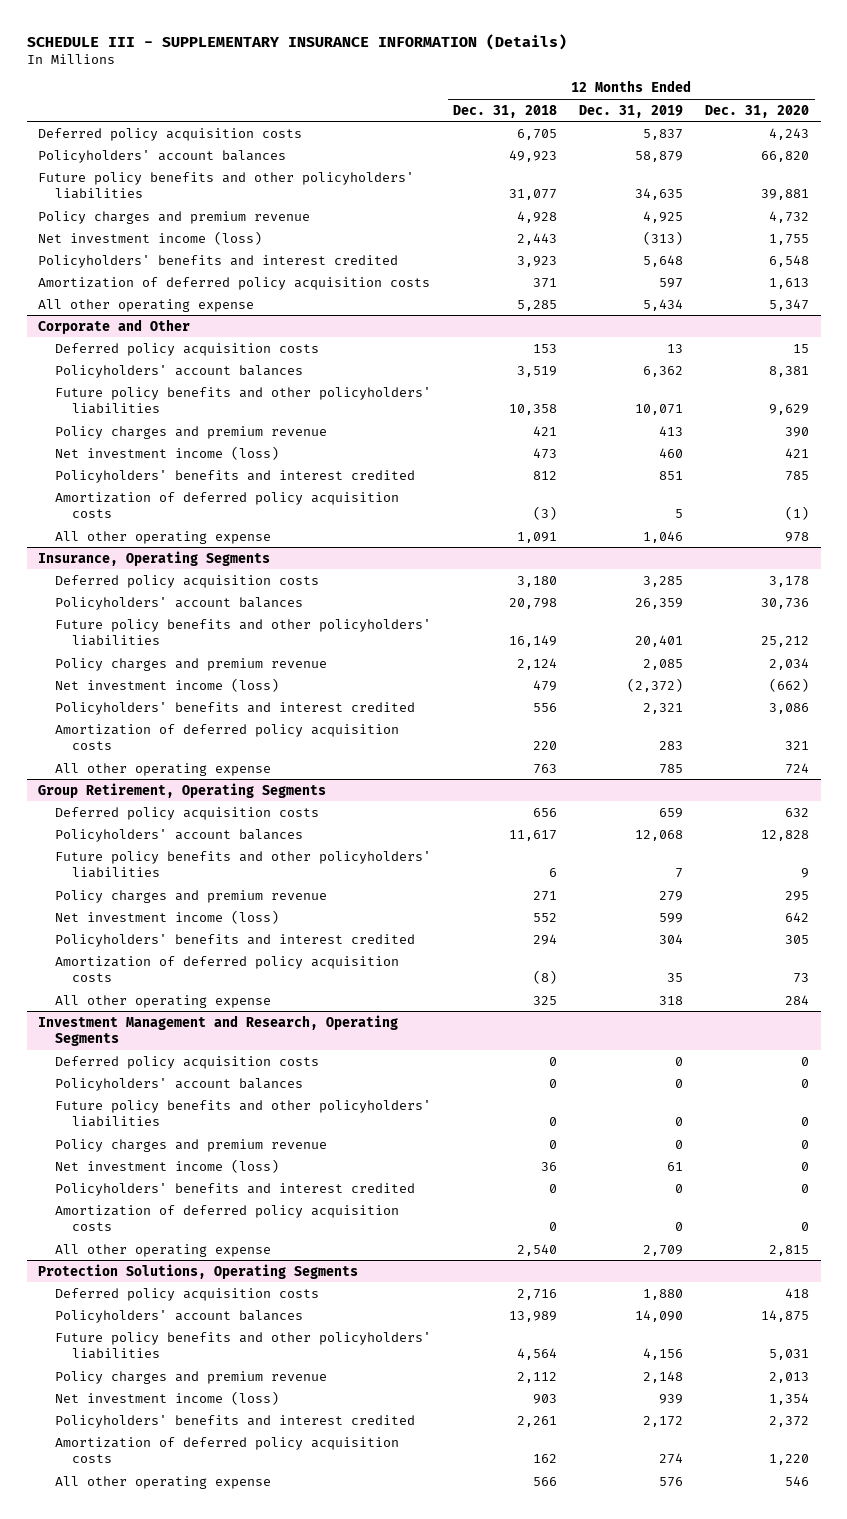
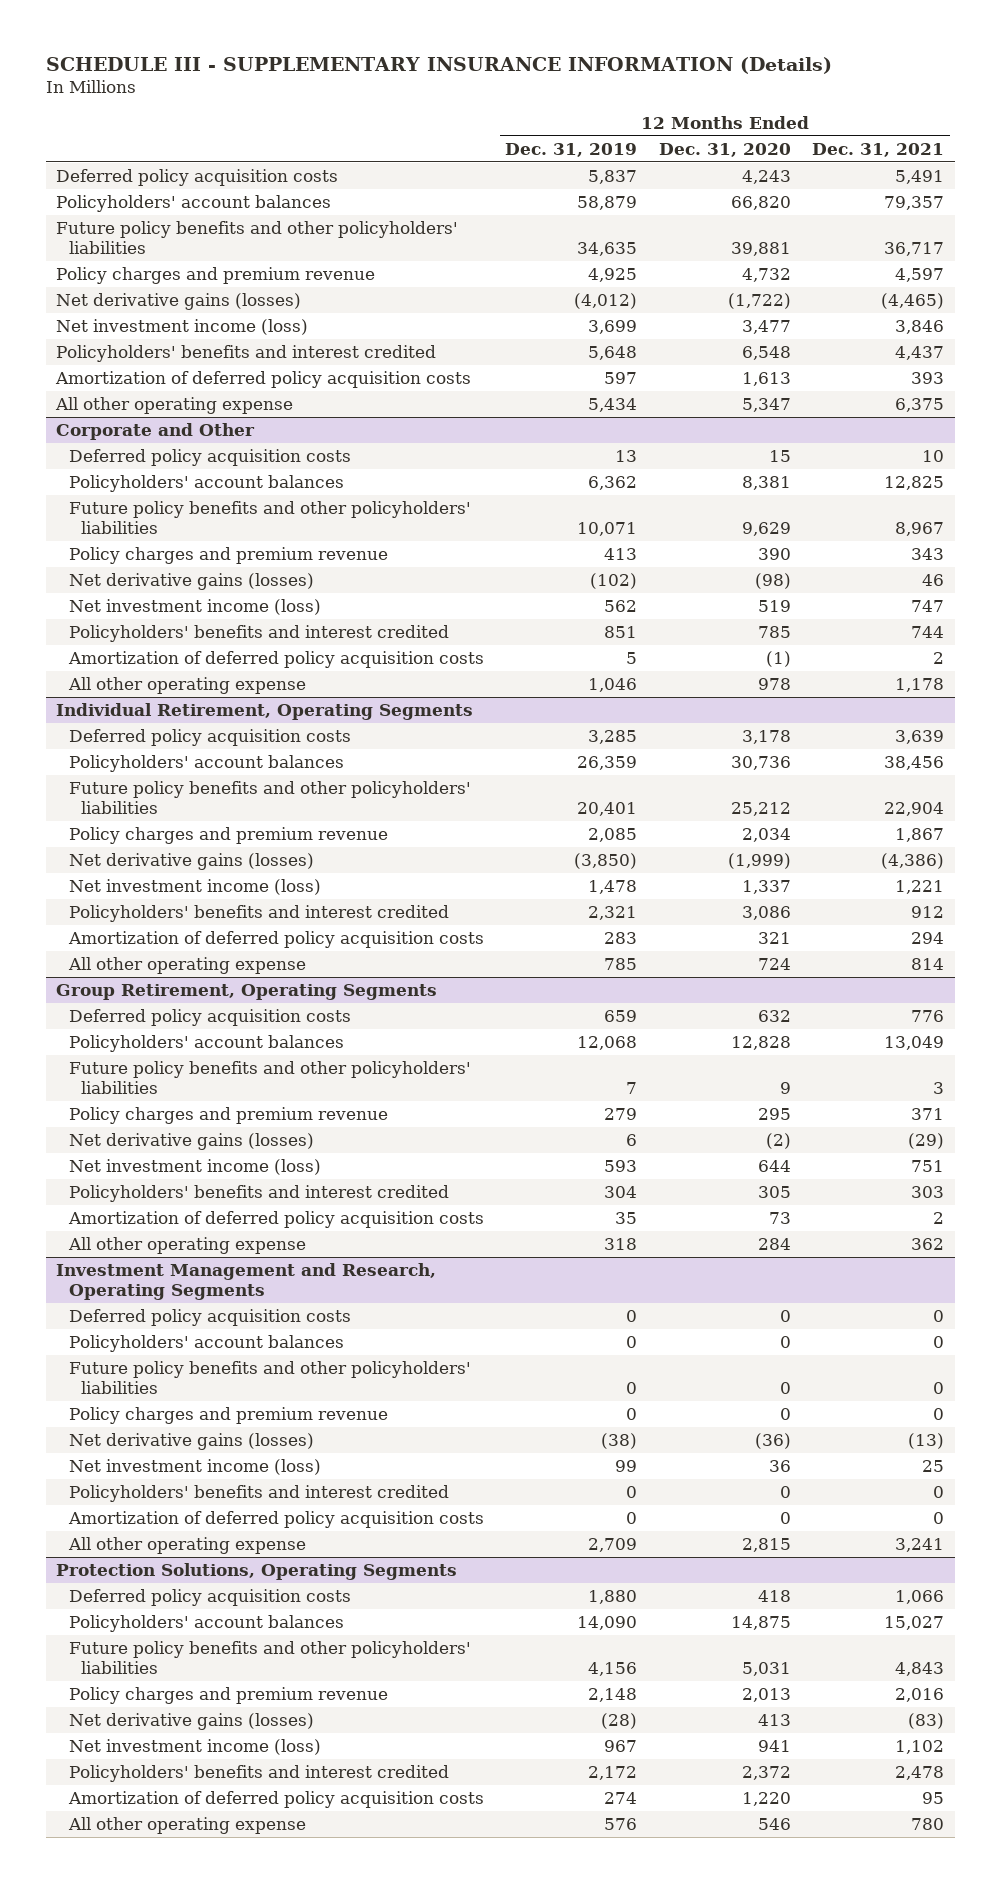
[453,104,558,118] Dec. 31, 2018 -> none
none -> [812,142,945,157] Dec. 31, 2021
none -> [56,292,302,310] Net derivative gains (losses)
[643,230,684,245] (313) -> [588,319,638,334] 3,699
[769,233,810,245] 1,755 -> [741,319,791,334] 3,477
none -> [68,572,314,590] Net derivative gains (losses)
[659,447,684,458] 460 -> [604,599,638,612] 562
[785,447,810,458] 421 -> [757,599,791,612] 519
[37,550,270,566] Insurance, Operating Segments -> none
none -> [56,702,474,720] Individual Retirement, Operating Segments
none -> [68,852,314,870] Net derivative gains (losses)
[627,677,684,692] (2,372) -> [588,879,638,894] 1,478
[769,677,810,692] (662) -> [741,879,791,894] 1,337
none -> [68,1132,314,1150] Net derivative gains (losses)
[659,912,684,923] 599 -> [604,1159,638,1172] 593
[785,911,810,922] 642 -> [757,1159,791,1172] 644
none -> [68,1432,314,1450] Net derivative gains (losses)
[667,1161,684,1171] 61 -> [615,1459,638,1472] 99
[801,1161,810,1171] 0 -> [768,1459,791,1472] 36
none -> [68,1712,314,1730] Net derivative gains (losses)
[659,1393,684,1404] 939 -> [604,1739,638,1752] 967
[769,1392,810,1405] 1,354 -> [757,1739,791,1752] 941

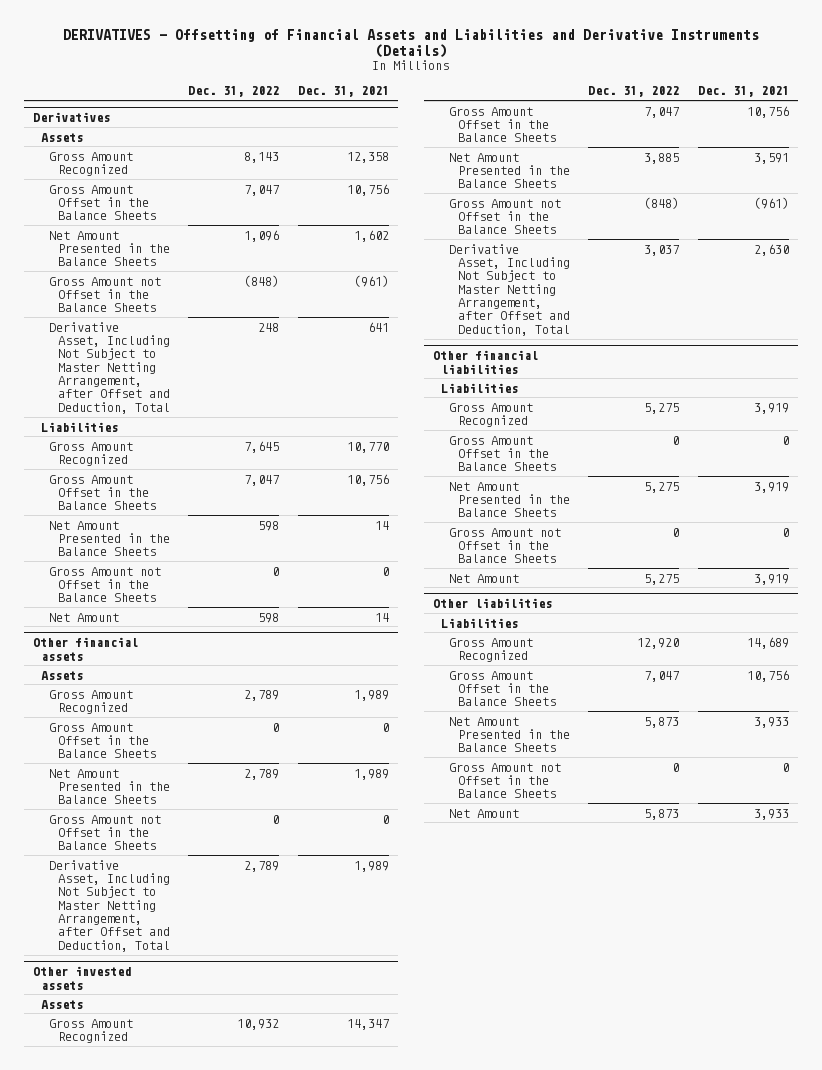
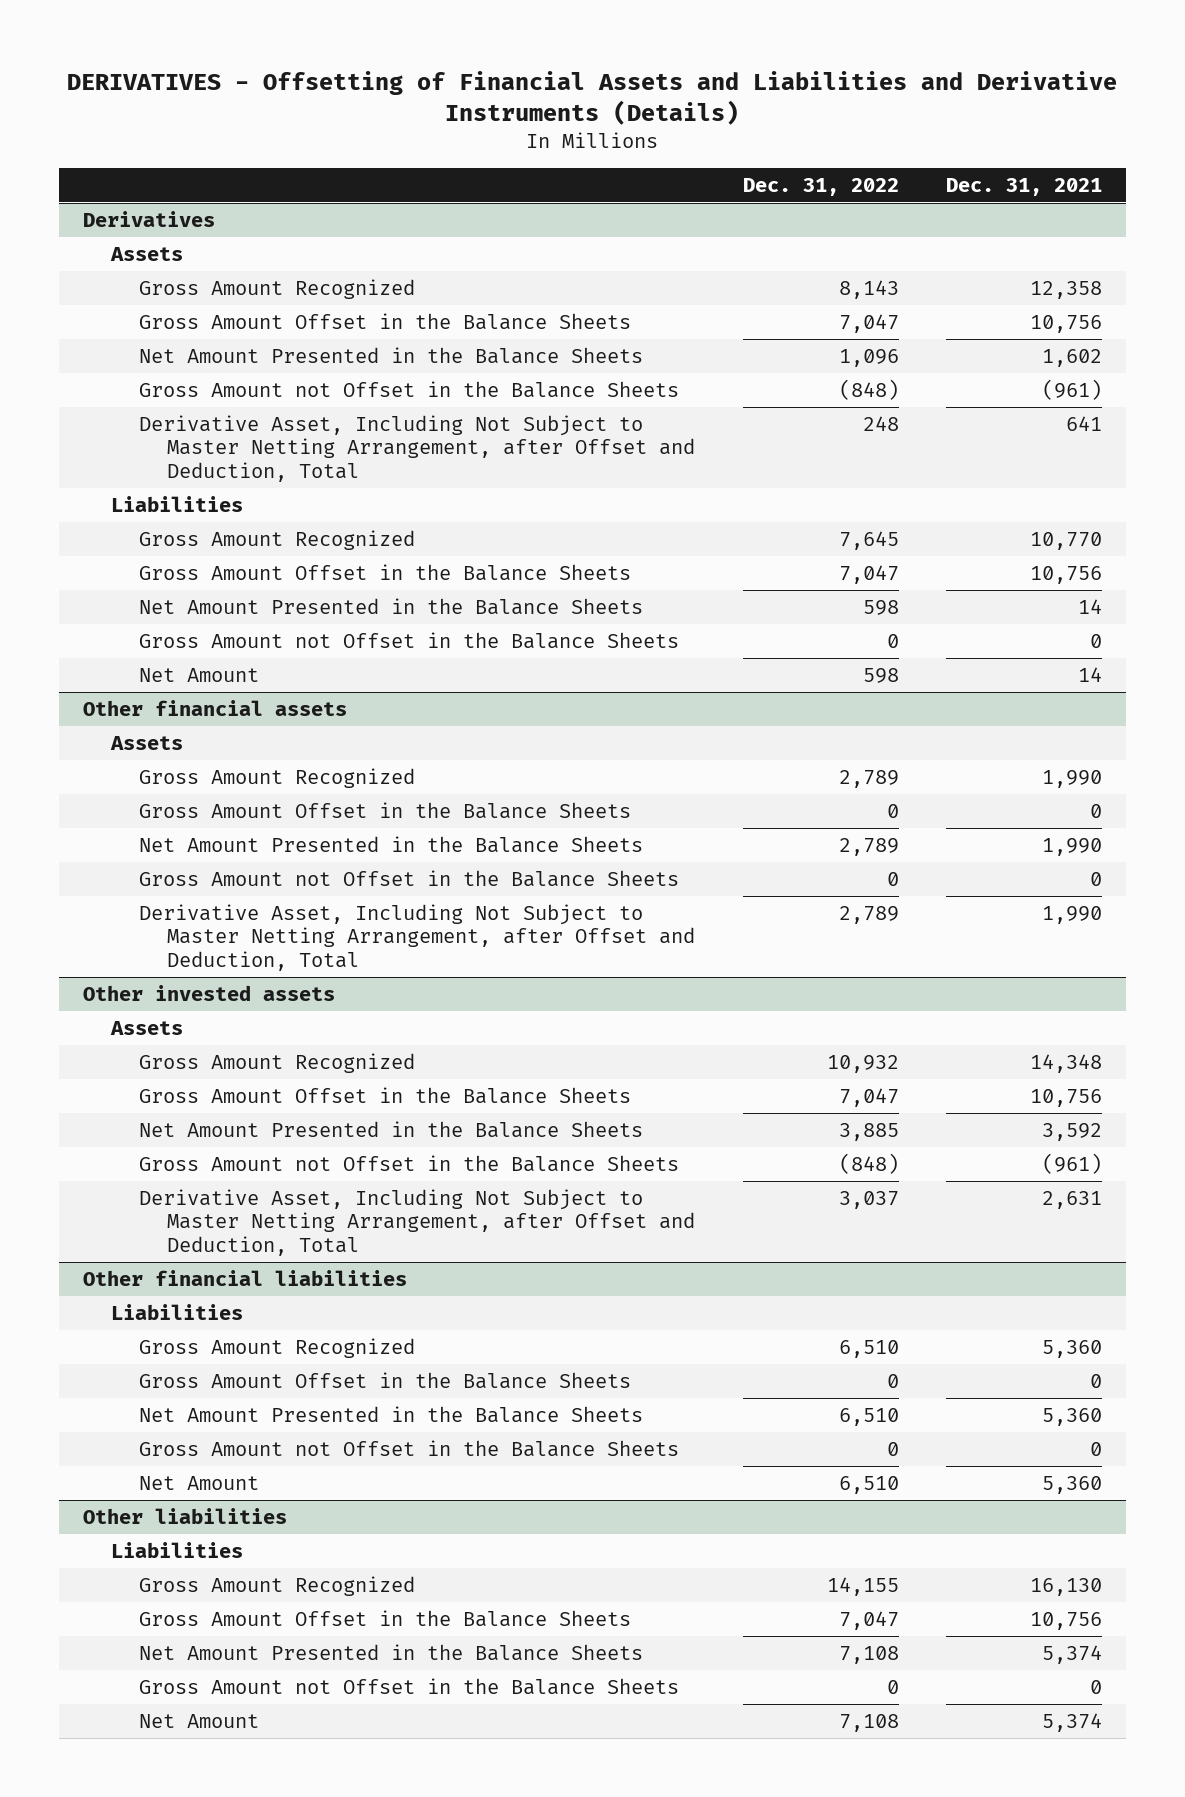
[353,689,389,701] 1,989 -> [1042,769,1103,788] 1,990
[353,768,389,780] 1,989 -> [1042,837,1103,856] 1,990
[353,860,389,872] 1,989 -> [1042,905,1103,924] 1,990
[346,1018,389,1030] 14,347 -> [1030,1053,1103,1073] 14,348
[753,152,789,164] 3,591 -> [1042,1122,1103,1141] 3,592
[753,243,789,256] 2,630 -> [1042,1190,1103,1209] 2,631
[644,402,680,414] 5,275 -> [838,1339,899,1358] 6,510
[753,402,789,414] 3,919 -> [1042,1339,1103,1358] 5,360
[644,481,680,493] 5,275 -> [838,1407,899,1426] 6,510
[753,481,789,493] 3,919 -> [1042,1407,1103,1426] 5,360
[644,573,680,585] 5,275 -> [838,1475,899,1494] 6,510
[753,573,789,585] 3,919 -> [1042,1475,1103,1494] 5,360
[637,637,680,649] 12,920 -> [826,1576,899,1596] 14,155
[746,636,789,649] 14,689 -> [1030,1577,1103,1596] 16,130
[644,716,680,728] 5,873 -> [838,1645,899,1664] 7,108
[753,716,789,728] 3,933 -> [1042,1644,1103,1664] 5,374
[644,808,680,820] 5,873 -> [838,1713,899,1732] 7,108
[753,808,789,820] 3,933 -> [1042,1712,1103,1732] 5,374

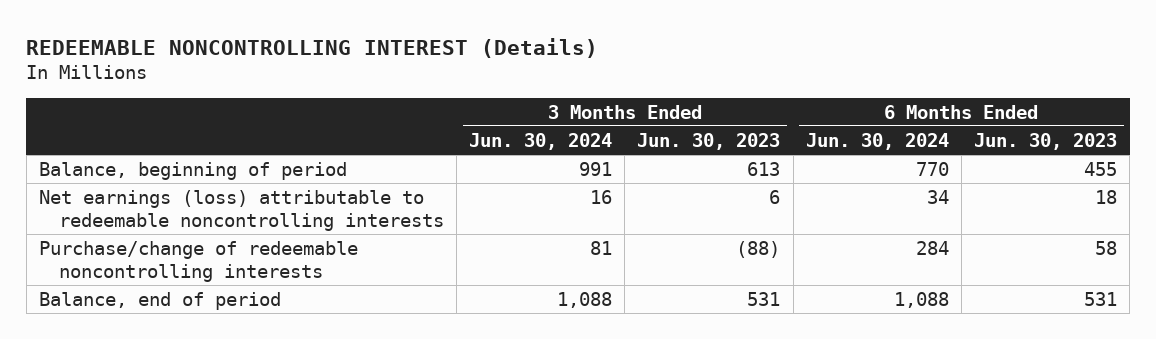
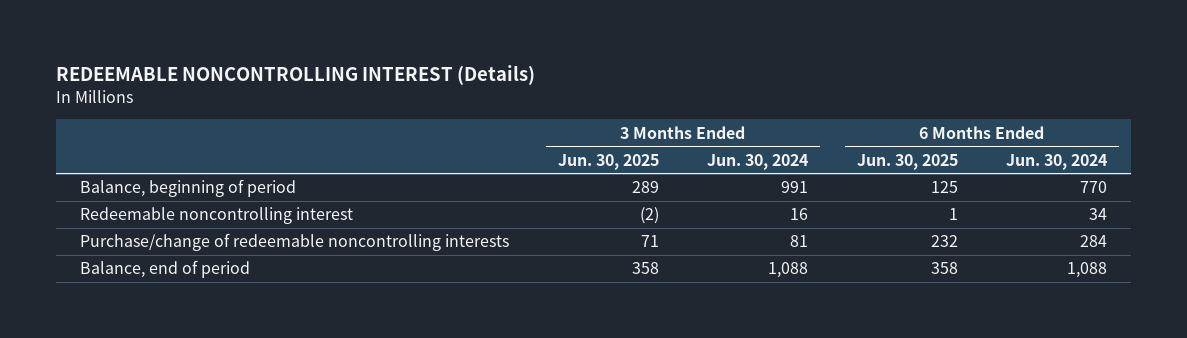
[637,132,781,150] Jun. 30, 2023 -> none
[974,132,1118,150] Jun. 30, 2023 -> none
none -> [557,153,659,170] Jun. 30, 2025
none -> [856,153,958,170] Jun. 30, 2025
[38,189,444,231] Net earnings (loss) attributable to redeemable noncontrolling interests -> [80,207,354,225] Redeemable noncontrolling interest

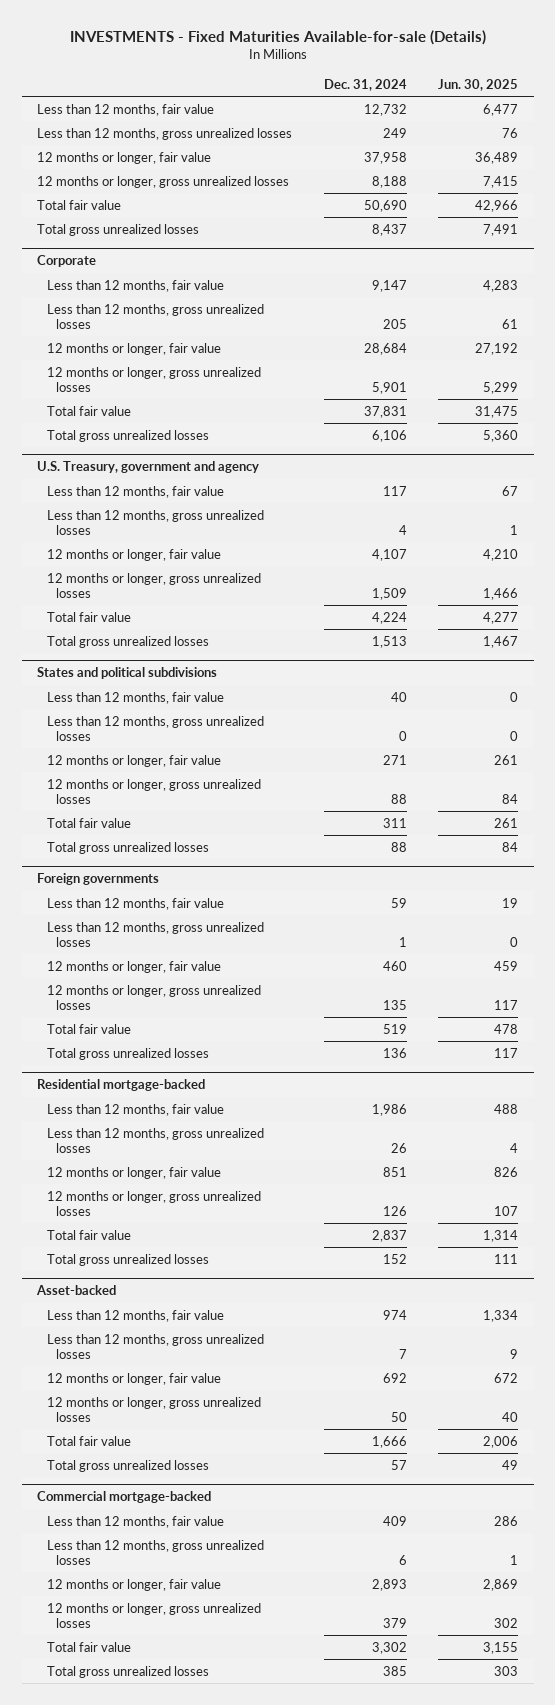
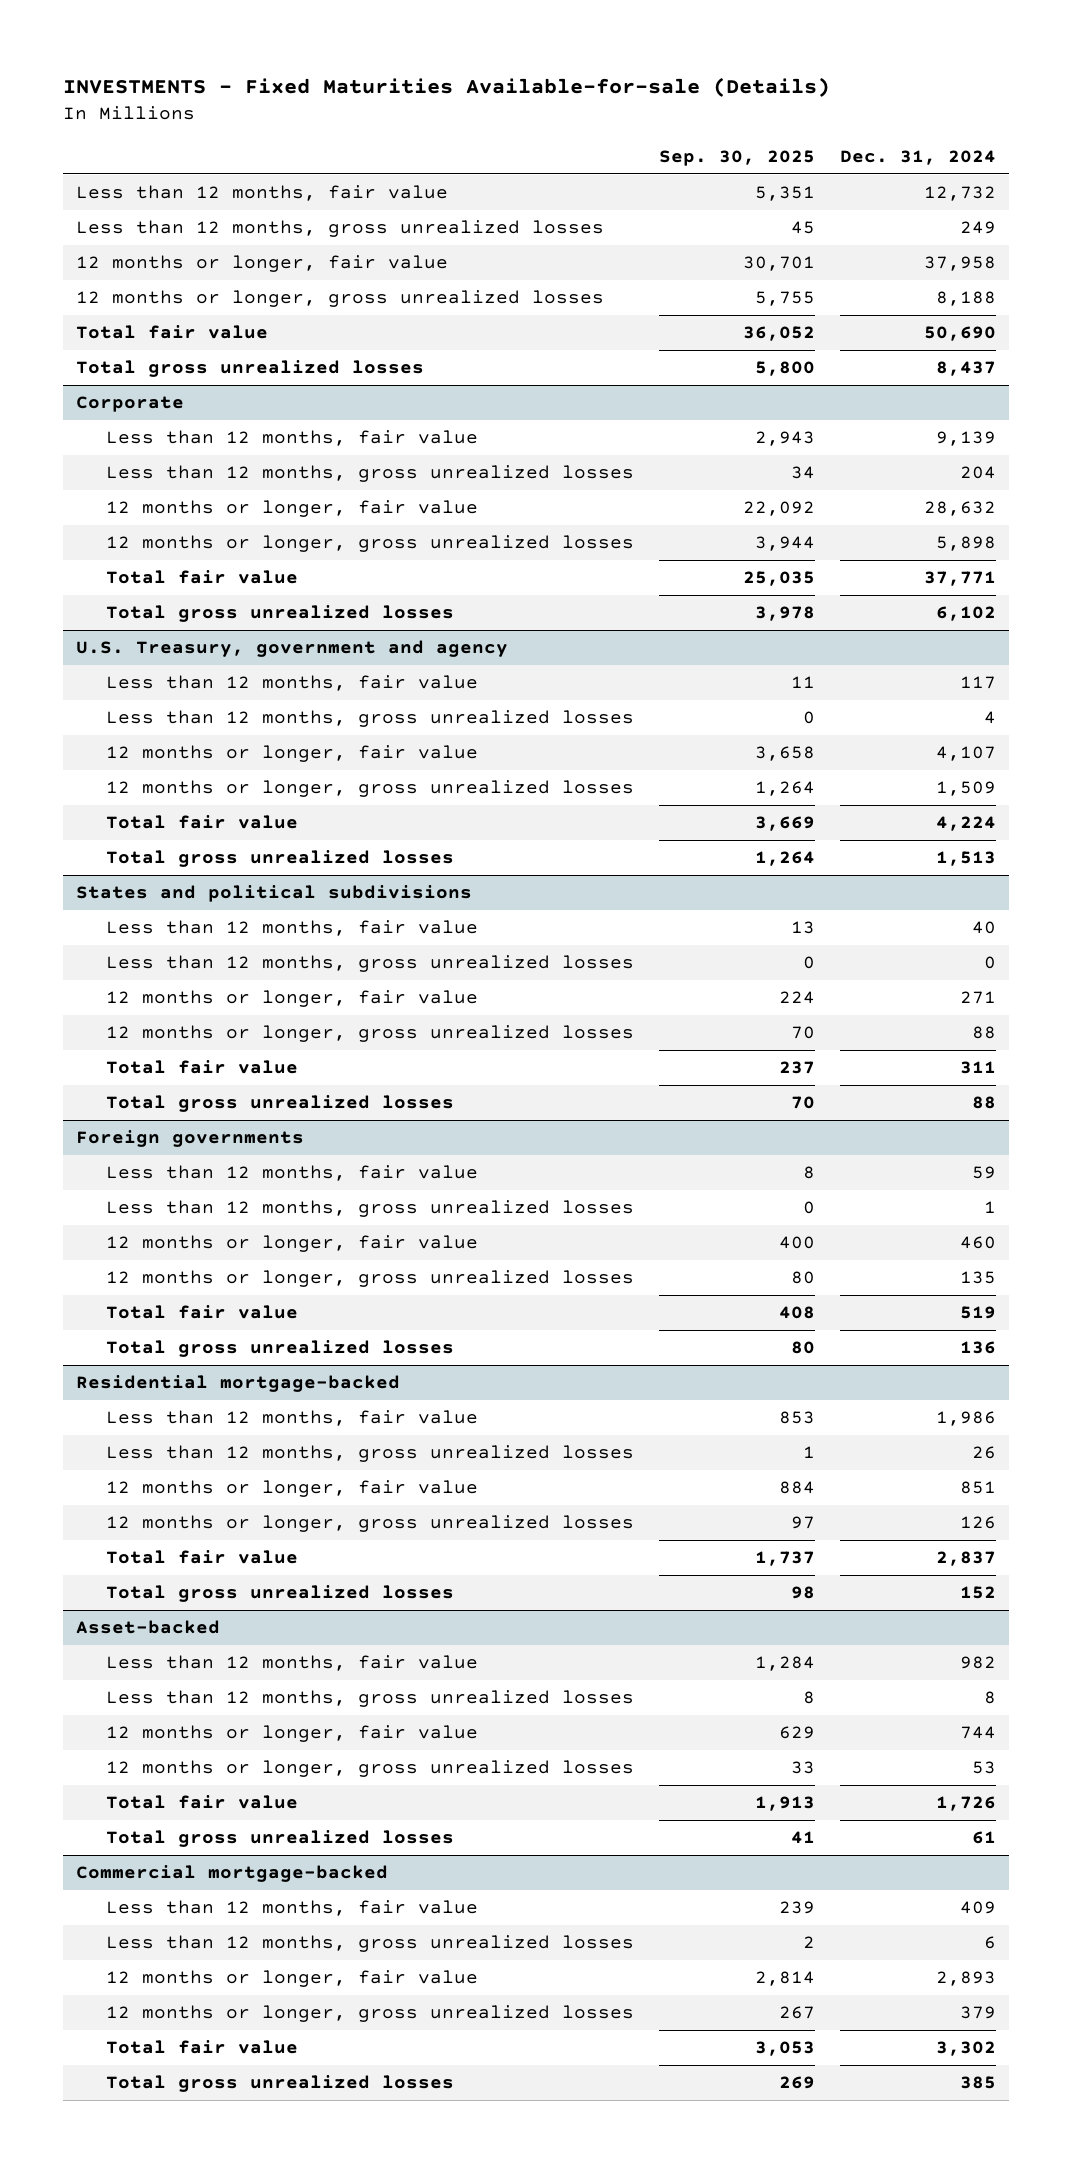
[437,78,518,91] Jun. 30, 2025 -> none
none -> [658,150,815,167] Sep. 30, 2025
[371,279,407,292] 9,147 -> [936,431,997,447] 9,139
[382,318,407,329] 205 -> [960,466,997,480] 204
[363,342,407,355] 28,684 -> [924,501,997,517] 28,632
[371,381,407,394] 5,901 -> [936,536,997,552] 5,898
[363,405,407,418] 37,831 -> [924,571,997,587] 37,771
[371,429,407,442] 6,106 -> [936,606,997,622] 6,102
[382,1309,407,1320] 974 -> [960,1656,997,1670] 982
[398,1348,407,1359] 7 -> [984,1691,997,1705] 8
[382,1372,407,1383] 692 -> [960,1726,997,1740] 744
[390,1411,407,1422] 50 -> [972,1761,997,1775] 53
[371,1435,407,1448] 1,666 -> [936,1796,997,1812] 1,726
[390,1459,407,1470] 57 -> [972,1831,997,1845] 61

